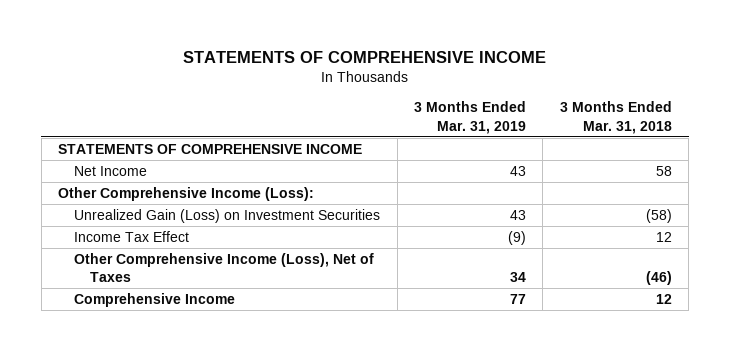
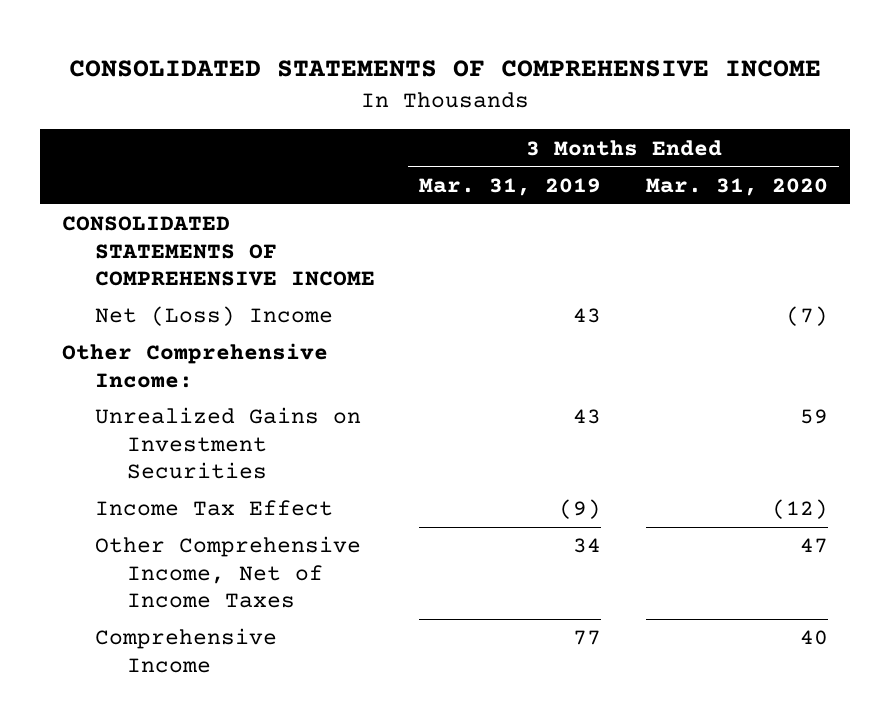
[182,51,546,64] STATEMENTS OF COMPREHENSIVE INCOME -> [69,59,822,77] CONSOLIDATED STATEMENTS OF COMPREHENSIVE INCOME
[559,101,672,134] 3 Months Ended Mar. 31, 2018 -> none
none -> [646,177,829,196] Mar. 31, 2020
[58,143,363,154] STATEMENTS OF COMPREHENSIVE INCOME -> [62,216,375,286] CONSOLIDATED STATEMENTS OF COMPREHENSIVE INCOME
[74,165,148,176] Net Income -> [94,306,333,327] Net (Loss) Income
[58,186,315,201] Other Comprehensive Income (Loss): -> [62,343,329,388] Other Comprehensive Income:
[74,208,381,223] Unrealized Gain (Loss) on Investment Securities -> [94,407,361,479] Unrealized Gains on Investment Securities
[74,252,375,283] Other Comprehensive Income (Loss), Net of Taxes -> [94,536,361,608] Other Comprehensive Income, Net of Income Taxes

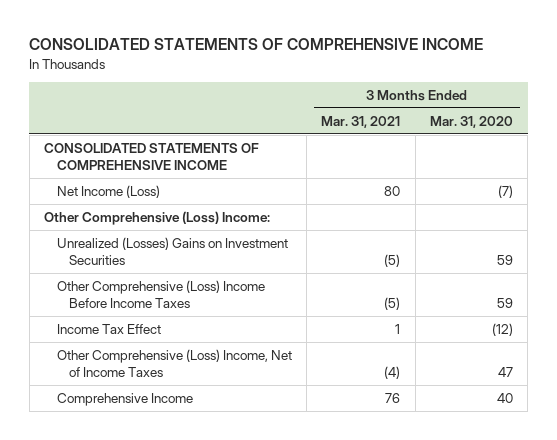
[419,177,602,196] Mar. 31, 2019 -> none
none -> [321,115,401,128] Mar. 31, 2021
[94,306,333,327] Net (Loss) Income -> [56,184,160,198] Net Income (Loss)
[62,343,329,388] Other Comprehensive Income: -> [44,210,271,225] Other Comprehensive (Loss) Income:
[94,407,361,479] Unrealized Gains on Investment Securities -> [56,236,288,266] Unrealized (Losses) Gains on Investment Securities
none -> [56,279,265,309] Other Comprehensive (Loss) Income Before Income Taxes
[94,536,361,608] Other Comprehensive Income, Net of Income Taxes -> [56,348,292,378] Other Comprehensive (Loss) Income, Net of Income Taxes

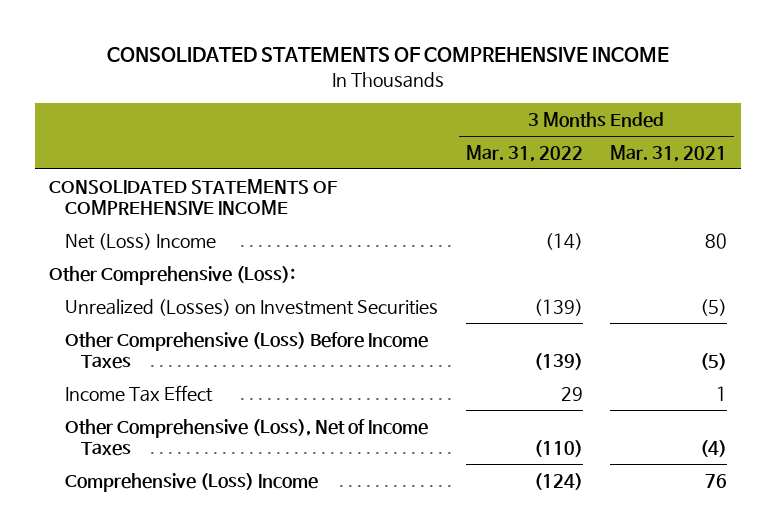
[430,115,514,128] Mar. 31, 2020 -> none
none -> [465,144,583,162] Mar. 31, 2022
[56,184,160,198] Net Income (Loss) -> [65,232,217,250] Net (Loss) Income
[44,210,271,225] Other Comprehensive (Loss) Income: -> [49,265,296,285] Other Comprehensive (Loss):
[56,236,288,266] Unrealized (Losses) Gains on Investment Securities -> [65,298,439,316] Unrealized (Losses) on Investment Securities
[56,279,265,309] Other Comprehensive (Loss) Income Before Income Taxes -> [65,331,429,370] Other Comprehensive (Loss) Before Income Taxes
[56,348,292,378] Other Comprehensive (Loss) Income, Net of Income Taxes -> [65,418,429,457] Other Comprehensive (Loss), Net of Income Taxes
[56,392,193,406] Comprehensive Income -> [65,472,319,492] Comprehensive (Loss) Income

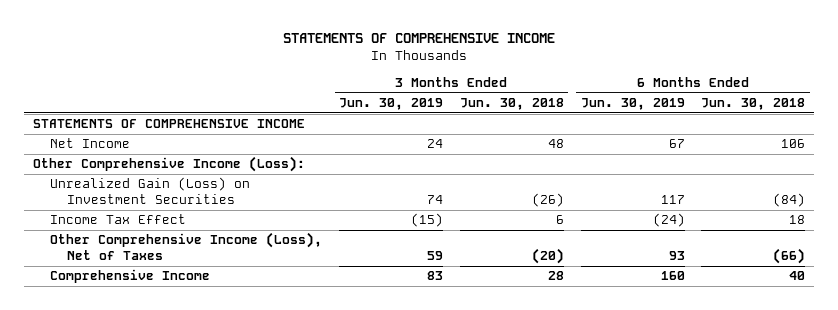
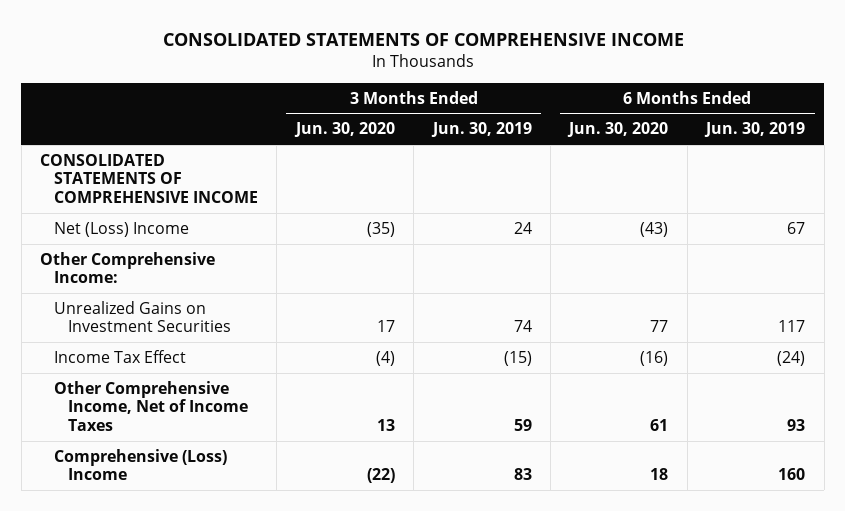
[283,33,556,44] STATEMENTS OF COMPREHENSIVE INCOME -> [162,32,684,46] CONSOLIDATED STATEMENTS OF COMPREHENSIVE INCOME
[459,98,564,111] Jun. 30, 2018 -> none
[701,98,806,111] Jun. 30, 2018 -> none
none -> [293,122,395,138] Jun. 30, 2020
none -> [567,122,669,138] Jun. 30, 2020
[32,119,305,129] STATEMENTS OF COMPREHENSIVE INCOME -> [40,153,258,204] CONSOLIDATED STATEMENTS OF COMPREHENSIVE INCOME
[50,138,131,149] Net Income -> [53,221,189,237] Net (Loss) Income
[32,156,305,173] Other Comprehensive Income (Loss): -> [40,251,216,284] Other Comprehensive Income:
[50,177,251,204] Unrealized Gain (Loss) on Investment Securities -> [53,300,231,333] Unrealized Gains on Investment Securities
[50,232,323,260] Other Comprehensive Income (Loss), Net of Taxes -> [53,380,248,432] Other Comprehensive Income, Net of Income Taxes
[50,269,211,284] Comprehensive Income -> [53,448,227,481] Comprehensive (Loss) Income

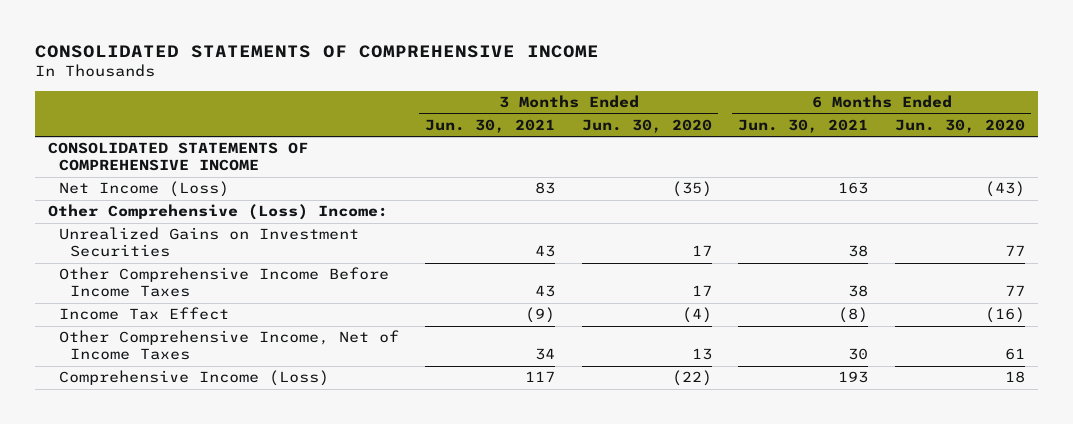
[430,122,532,138] Jun. 30, 2019 -> none
[704,122,806,138] Jun. 30, 2019 -> none
none -> [425,119,556,134] Jun. 30, 2021
none -> [738,119,869,134] Jun. 30, 2021
[53,221,189,237] Net (Loss) Income -> [58,181,229,198] Net Income (Loss)
[40,251,216,284] Other Comprehensive Income: -> [47,204,388,221] Other Comprehensive (Loss) Income:
none -> [58,267,389,298] Other Comprehensive Income Before Income Taxes
[53,448,227,481] Comprehensive (Loss) Income -> [58,370,329,387] Comprehensive Income (Loss)

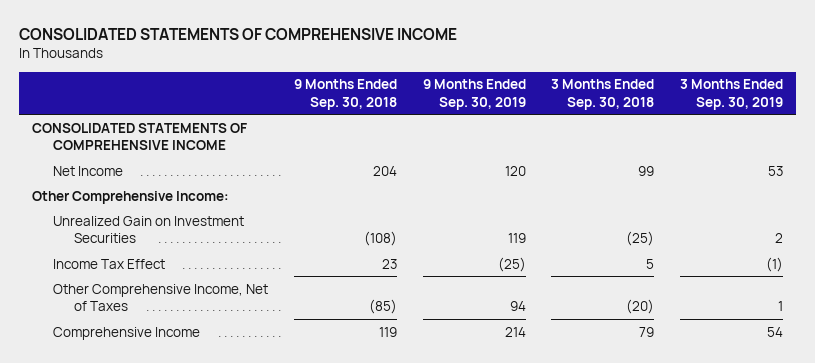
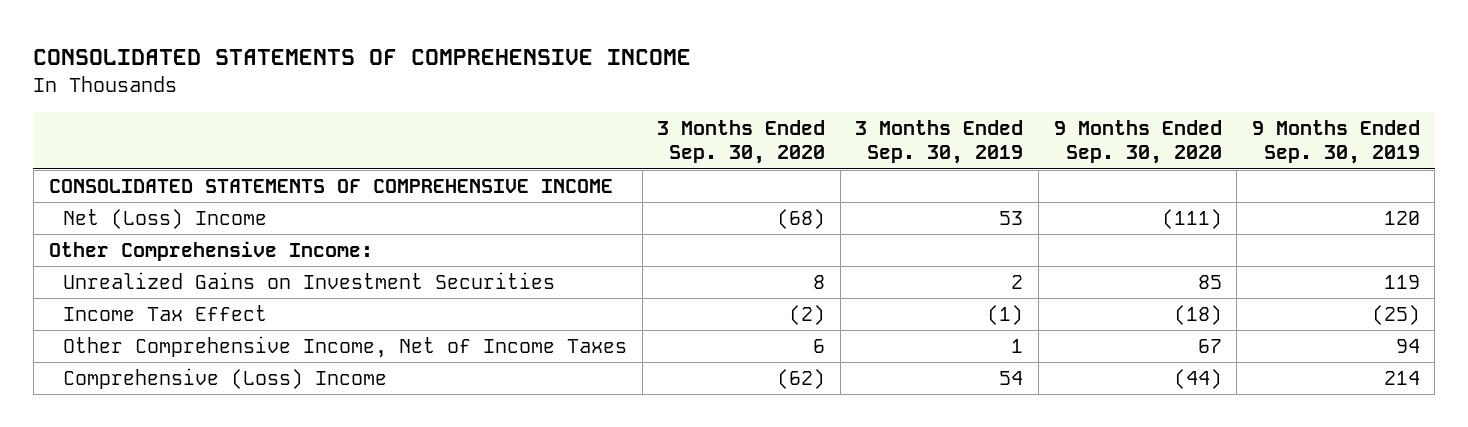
[293,79,397,110] 9 Months Ended Sep. 30, 2018 -> none
[551,79,655,110] 3 Months Ended Sep. 30, 2018 -> none
none -> [657,120,826,165] 3 Months Ended Sep. 30, 2020
none -> [1053,120,1222,165] 9 Months Ended Sep. 30, 2020
[52,165,123,176] Net Income -> [63,209,268,230] Net (Loss) Income
[52,215,244,243] Unrealized Gain on Investment Securities -> [63,272,556,290] Unrealized Gains on Investment Securities
[52,283,268,311] Other Comprehensive Income, Net of Taxes -> [63,336,628,359] Other Comprehensive Income, Net of Income Taxes
[52,326,200,340] Comprehensive Income -> [63,368,388,390] Comprehensive (Loss) Income

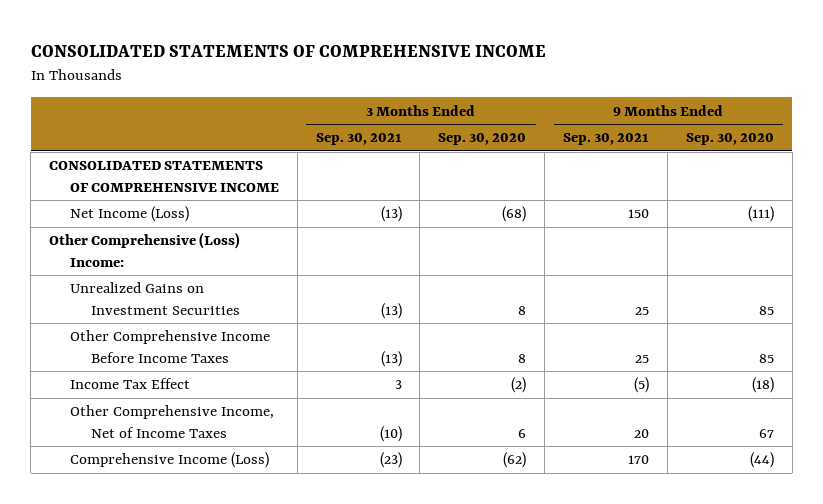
[855,120,1024,165] 3 Months Ended Sep. 30, 2019 -> none
[1251,120,1420,165] 9 Months Ended Sep. 30, 2019 -> none
none -> [315,133,402,146] Sep. 30, 2021
none -> [563,133,650,146] Sep. 30, 2021
[63,209,268,230] Net (Loss) Income -> [69,206,189,223] Net Income (Loss)
[48,241,373,262] Other Comprehensive Income: -> [48,232,240,267] Other Comprehensive (Loss) Income:
none -> [69,330,270,363] Other Comprehensive Income Before Income Taxes
[63,368,388,390] Comprehensive (Loss) Income -> [69,452,269,469] Comprehensive Income (Loss)

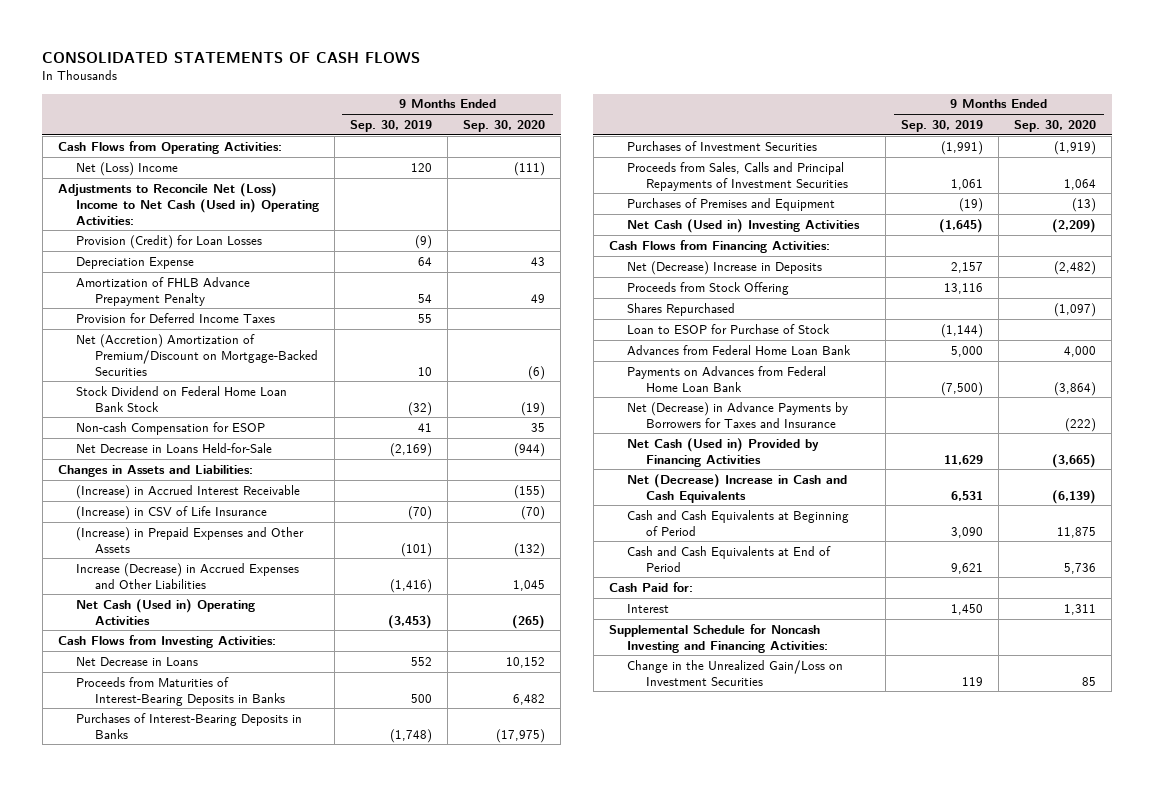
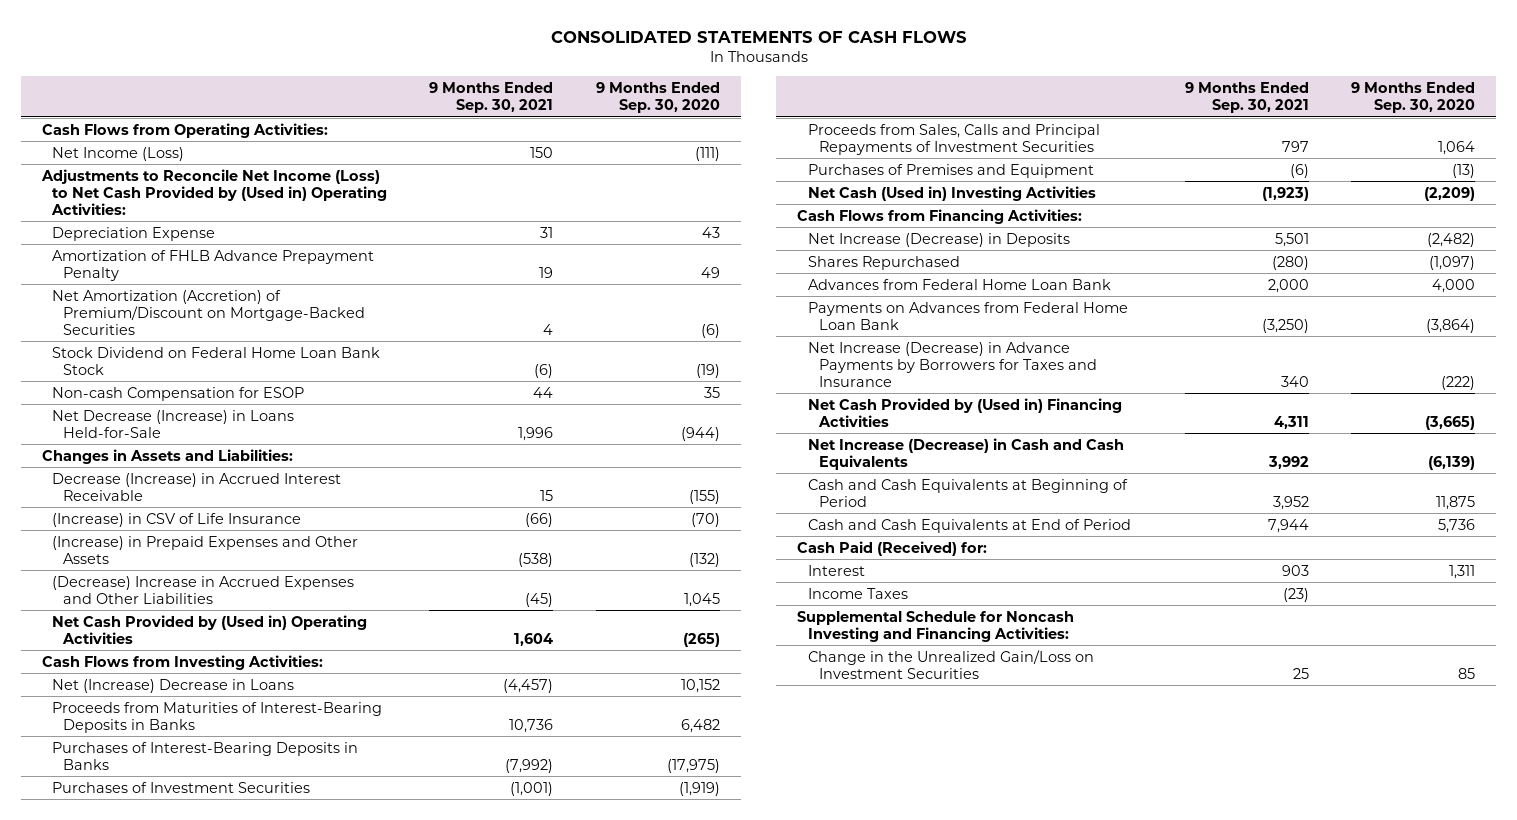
[350,119,433,132] Sep. 30, 2019 -> none
none -> [429,81,554,114] 9 Months Ended Sep. 30, 2021
[76,234,263,249] Provision (Credit) for Loan Losses -> none
[76,161,179,176] Net (Loss) Income -> [52,146,185,161] Net Income (Loss)
[57,182,320,225] Adjustments to Reconcile Net (Loss) Income to Net Cash (Used in) Operating Activities: -> [40,168,388,215] Adjustments to Reconcile Net Income (Loss) to Net Cash Provided by (Used in) Operating Activities:
[76,312,276,323] Provision for Deferred Income Taxes -> none
[76,333,318,376] Net (Accretion) Amortization of Premium/Discount on Mortgage-Backed Securities -> [52,289,365,335] Net Amortization (Accretion) of Premium/Discount on Mortgage-Backed Securities
[76,442,273,453] Net Decrease in Loans Held-for-Sale -> [52,409,295,438] Net Decrease (Increase) in Loans Held-for-Sale
[76,484,301,499] (Increase) in Accrued Interest Receivable -> [52,472,342,501] Decrease (Increase) in Accrued Interest Receivable
[76,562,300,589] Increase (Decrease) in Accrued Expenses and Other Liabilities -> [52,575,355,604] (Decrease) Increase in Accrued Expenses and Other Liabilities
[76,598,256,625] Net Cash (Used in) Operating Activities -> [52,614,368,644] Net Cash Provided by (Used in) Operating Activities
[76,656,199,666] Net Decrease in Loans -> [52,678,295,693] Net (Increase) Decrease in Loans
[627,281,790,295] Proceeds from Stock Offering -> none
[627,260,823,275] Net (Decrease) Increase in Deposits -> [808,232,1071,247] Net Increase (Decrease) in Deposits
[627,323,831,334] Loan to ESOP for Purchase of Stock -> none
[627,401,849,428] Net (Decrease) in Advance Payments by Borrowers for Taxes and Insurance -> [808,341,1097,387] Net Increase (Decrease) in Advance Payments by Borrowers for Taxes and Insurance
[627,437,820,467] Net Cash (Used in) Provided by Financing Activities -> [808,397,1123,427] Net Cash Provided by (Used in) Financing Activities
[627,473,848,503] Net (Decrease) Increase in Cash and Cash Equivalents -> [808,437,1125,470] Net Increase (Decrease) in Cash and Cash Equivalents
[608,581,693,592] Cash Paid for: -> [797,540,988,556] Cash Paid (Received) for:
none -> [808,587,909,599] Income Taxes

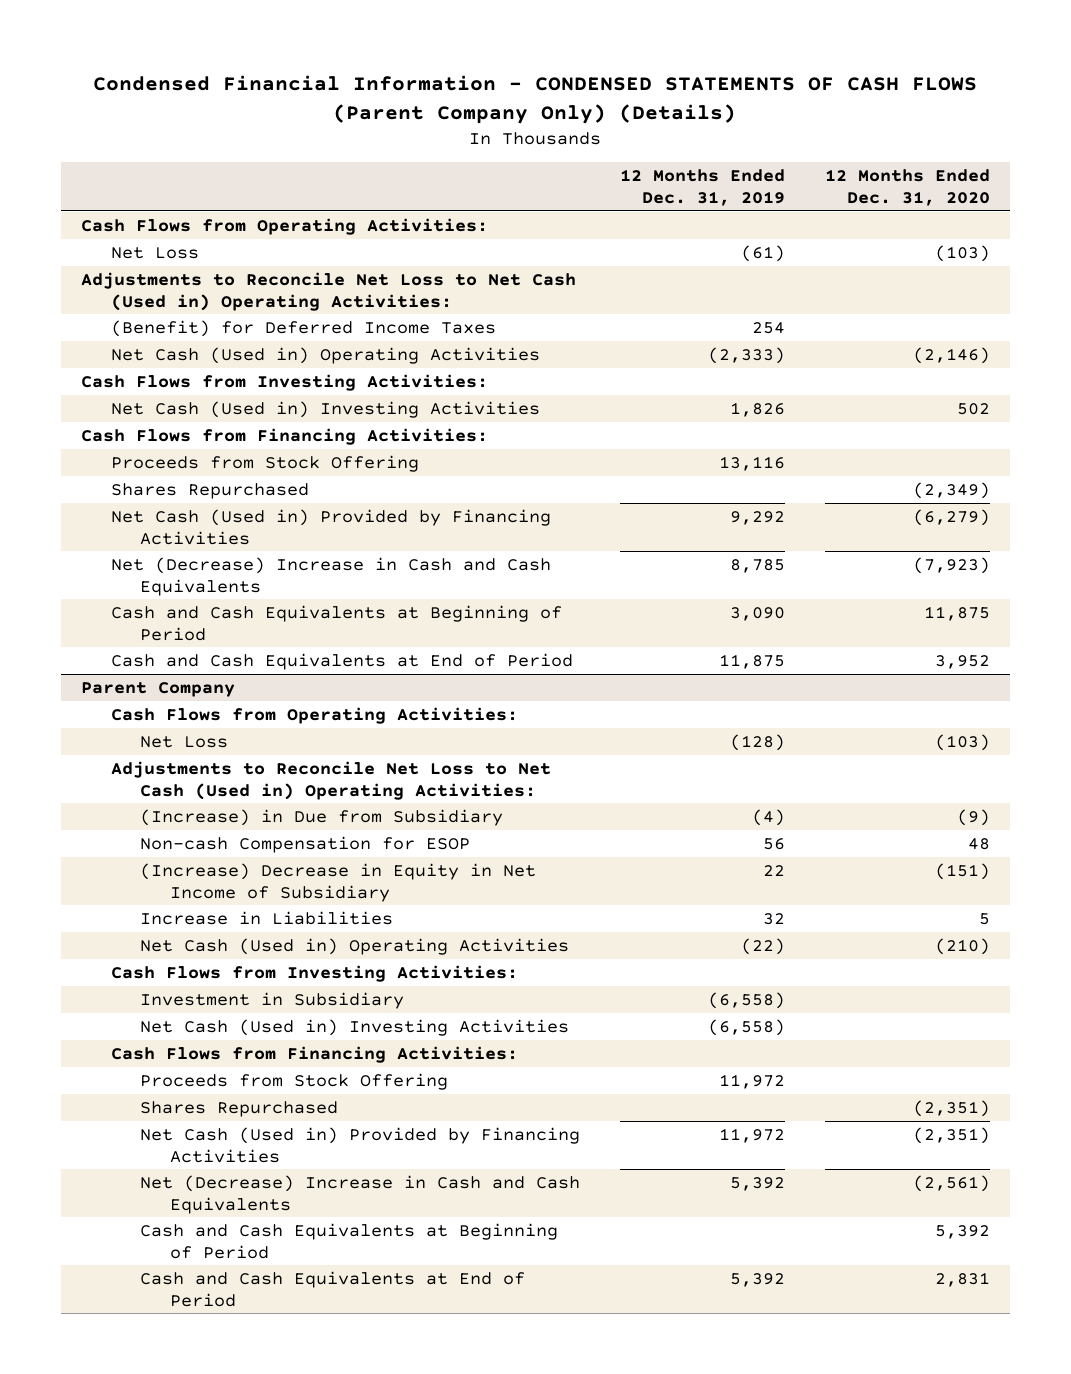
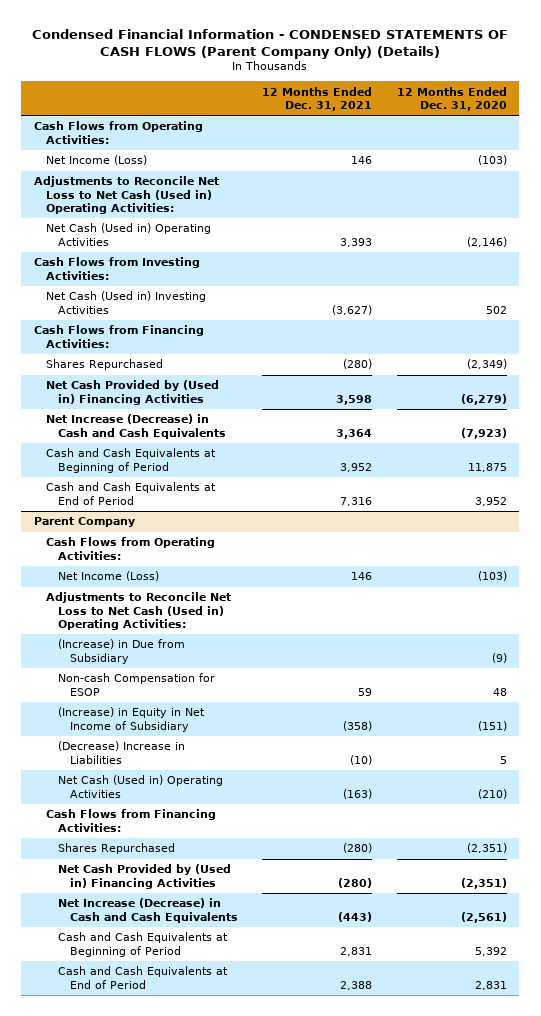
[619,169,785,207] 12 Months Ended Dec. 31, 2019 -> none
none -> [262,86,373,112] 12 Months Ended Dec. 31, 2021
[110,246,199,259] Net Loss -> [45,155,147,166] Net Income (Loss)
[110,319,496,337] (Benefit) for Deferred Income Taxes -> none
[110,454,419,472] Proceeds from Stock Offering -> none
[110,508,551,545] Net Cash (Used in) Provided by Financing Activities -> [45,380,219,405] Net Cash Provided by (Used in) Financing Activities
[110,556,551,596] Net (Decrease) Increase in Cash and Cash Equivalents -> [45,414,226,439] Net Increase (Decrease) in Cash and Cash Equivalents
[140,735,229,748] Net Loss -> [57,571,159,582] Net Income (Loss)
[140,862,537,902] (Increase) Decrease in Equity in Net Income of Subsidiary -> [57,707,205,732] (Increase) in Equity in Net Income of Subsidiary
[140,910,394,925] Increase in Liabilities -> [57,741,185,764] (Decrease) Increase in Liabilities
[110,964,518,982] Cash Flows from Investing Activities: -> none
[140,991,405,1009] Investment in Subsidiary -> none
[140,1018,570,1036] Net Cash (Used in) Investing Activities -> none
[140,1072,449,1090] Proceeds from Stock Offering -> none
[140,1126,581,1163] Net Cash (Used in) Provided by Financing Activities -> [57,864,231,889] Net Cash Provided by (Used in) Financing Activities
[140,1174,581,1214] Net (Decrease) Increase in Cash and Cash Equivalents -> [57,898,238,923] Net Increase (Decrease) in Cash and Cash Equivalents

